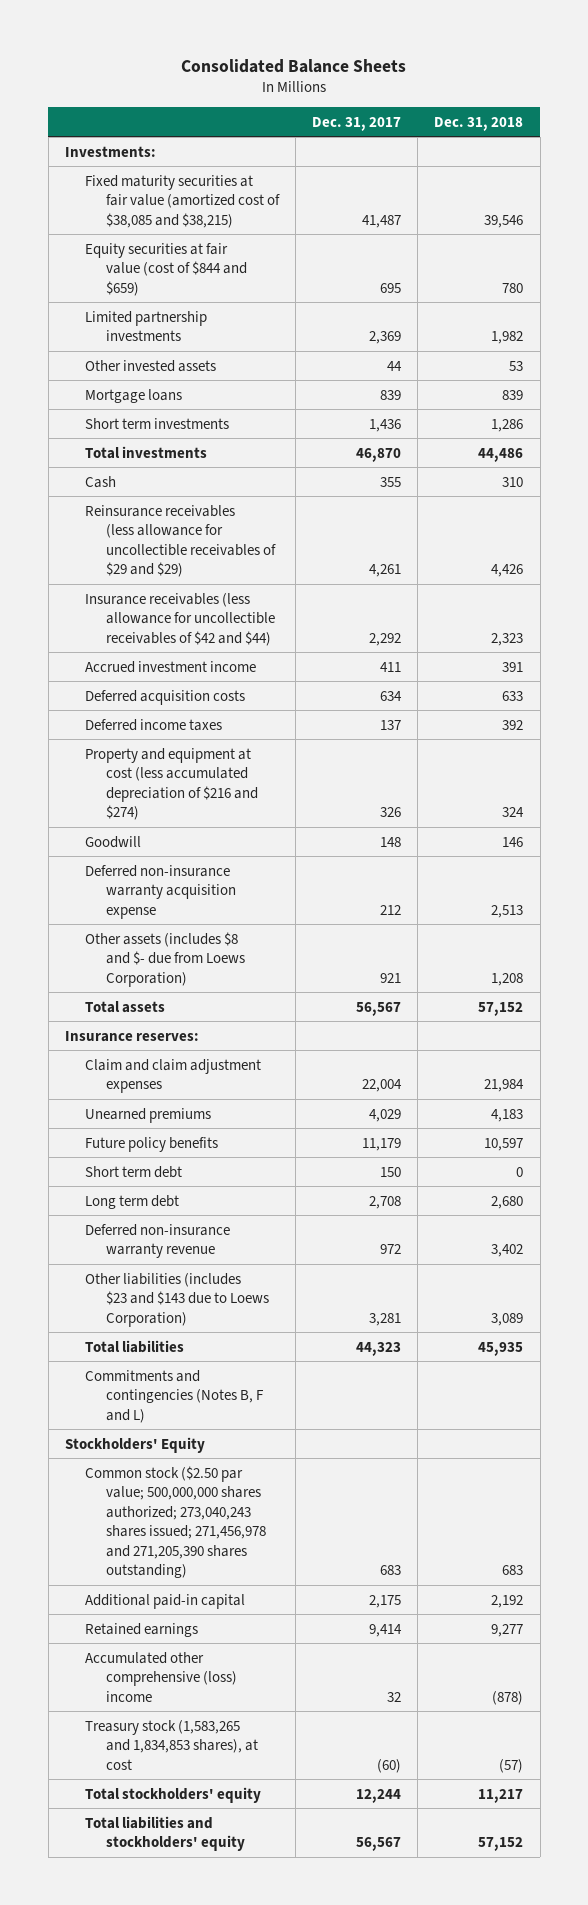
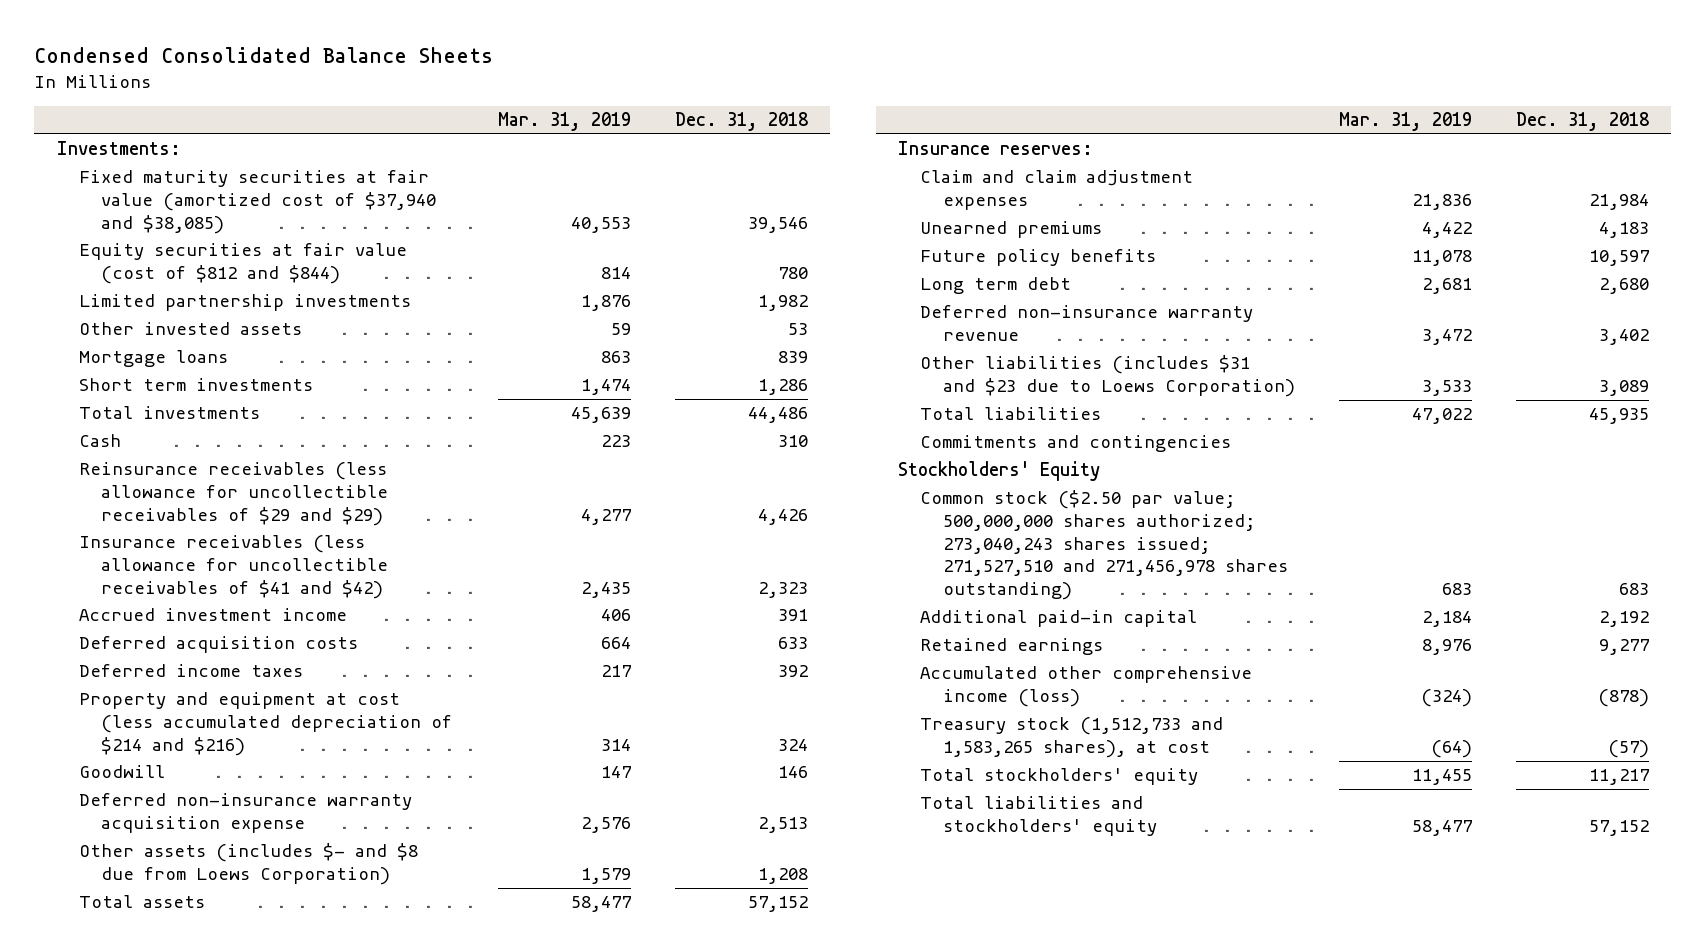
[181,58,407,73] Consolidated Balance Sheets -> [34,46,494,63] Condensed Consolidated Balance Sheets
[312,116,402,131] Dec. 31, 2017 -> none
none -> [497,112,631,132] Mar. 31, 2019
[85,174,280,228] Fixed maturity securities at fair value (amortized cost of $38,085 and $38,215) -> [79,170,437,234] Fixed maturity securities at fair value (amortized cost of $37,940 and $38,085)
[85,242,247,296] Equity securities at fair value (cost of $844 and $659) -> [79,243,408,284] Equity securities at fair value (cost of $812 and $844)
[85,592,275,646] Insurance receivables (less allowance for uncollectible receivables of $42 and $44) -> [79,535,389,599] Insurance receivables (less allowance for uncollectible receivables of $41 and $42)
[85,747,258,821] Property and equipment at cost (less accumulated depreciation of $216 and $274) -> [79,692,453,756] Property and equipment at cost (less accumulated depreciation of $214 and $216)
[85,931,245,987] Other assets (includes $8 and $- due from Loews Corporation) -> [79,843,419,885] Other assets (includes $- and $8 due from Loews Corporation)
[85,1165,183,1178] Short term debt -> none
[85,1272,269,1327] Other liabilities (includes $23 and $143 due to Loews Corporation) -> [920,355,1295,397] Other liabilities (includes $31 and $23 due to Loews Corporation)
[85,1369,264,1423] Commitments and contingencies (Notes B, F and L) -> [920,435,1232,453] Commitments and contingencies
[85,1465,266,1579] Common stock ($2.50 par value; 500,000,000 shares authorized; 273,040,243 shares issued; 271,456,978 and 271,205,390 shares outstanding) -> [920,490,1288,600] Common stock ($2.50 par value; 500,000,000 shares authorized; 273,040,243 shares issued; 271,527,510 and 271,456,978 shares outstanding)
[85,1651,237,1702] Accumulated other comprehensive (loss) income -> [920,666,1253,707] Accumulated other comprehensive income (loss)
[85,1719,258,1770] Treasury stock (1,583,265 and 1,834,853 shares), at cost -> [920,717,1224,758] Treasury stock (1,512,733 and 1,583,265 shares), at cost

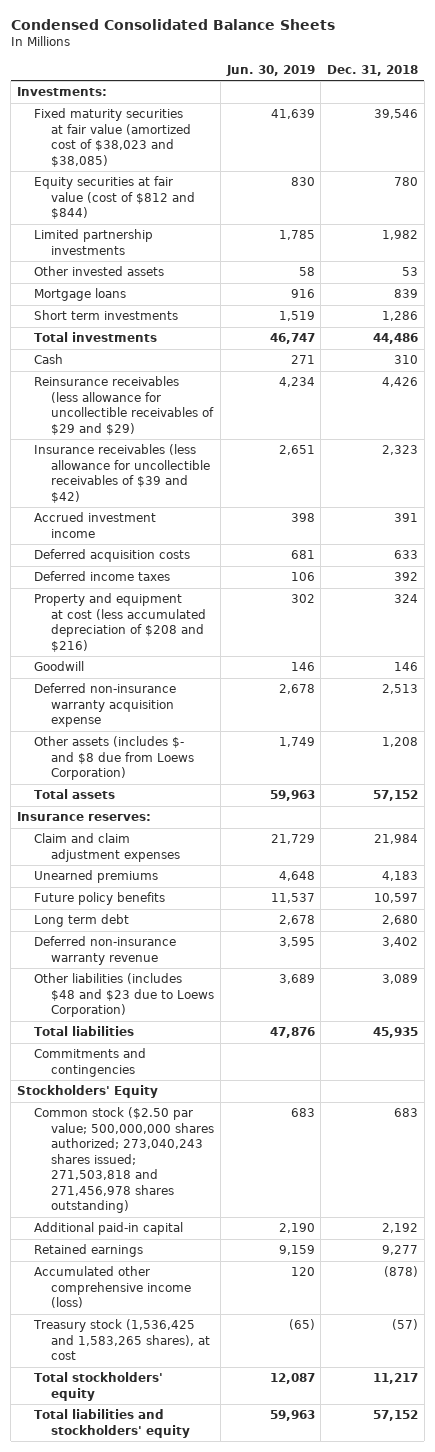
[497,112,631,132] Mar. 31, 2019 -> none
none -> [225,64,315,76] Jun. 30, 2019
[79,170,437,234] Fixed maturity securities at fair value (amortized cost of $37,940 and $38,085) -> [34,108,192,167] Fixed maturity securities at fair value (amortized cost of $38,023 and $38,085)
[79,535,389,599] Insurance receivables (less allowance for uncollectible receivables of $41 and $42) -> [34,444,211,503] Insurance receivables (less allowance for uncollectible receivables of $39 and $42)
[79,692,453,756] Property and equipment at cost (less accumulated depreciation of $214 and $216) -> [34,593,207,652] Property and equipment at cost (less accumulated depreciation of $208 and $216)
[920,355,1295,397] Other liabilities (includes $31 and $23 due to Loews Corporation) -> [34,973,215,1018] Other liabilities (includes $48 and $23 due to Loews Corporation)
[920,490,1288,600] Common stock ($2.50 par value; 500,000,000 shares authorized; 273,040,243 shares issued; 271,527,510 and 271,456,978 shares outstanding) -> [34,1107,215,1214] Common stock ($2.50 par value; 500,000,000 shares authorized; 273,040,243 shares issued; 271,503,818 and 271,456,978 shares outstanding)
[920,717,1224,758] Treasury stock (1,512,733 and 1,583,265 shares), at cost -> [33,1319,211,1361] Treasury stock (1,536,425 and 1,583,265 shares), at cost

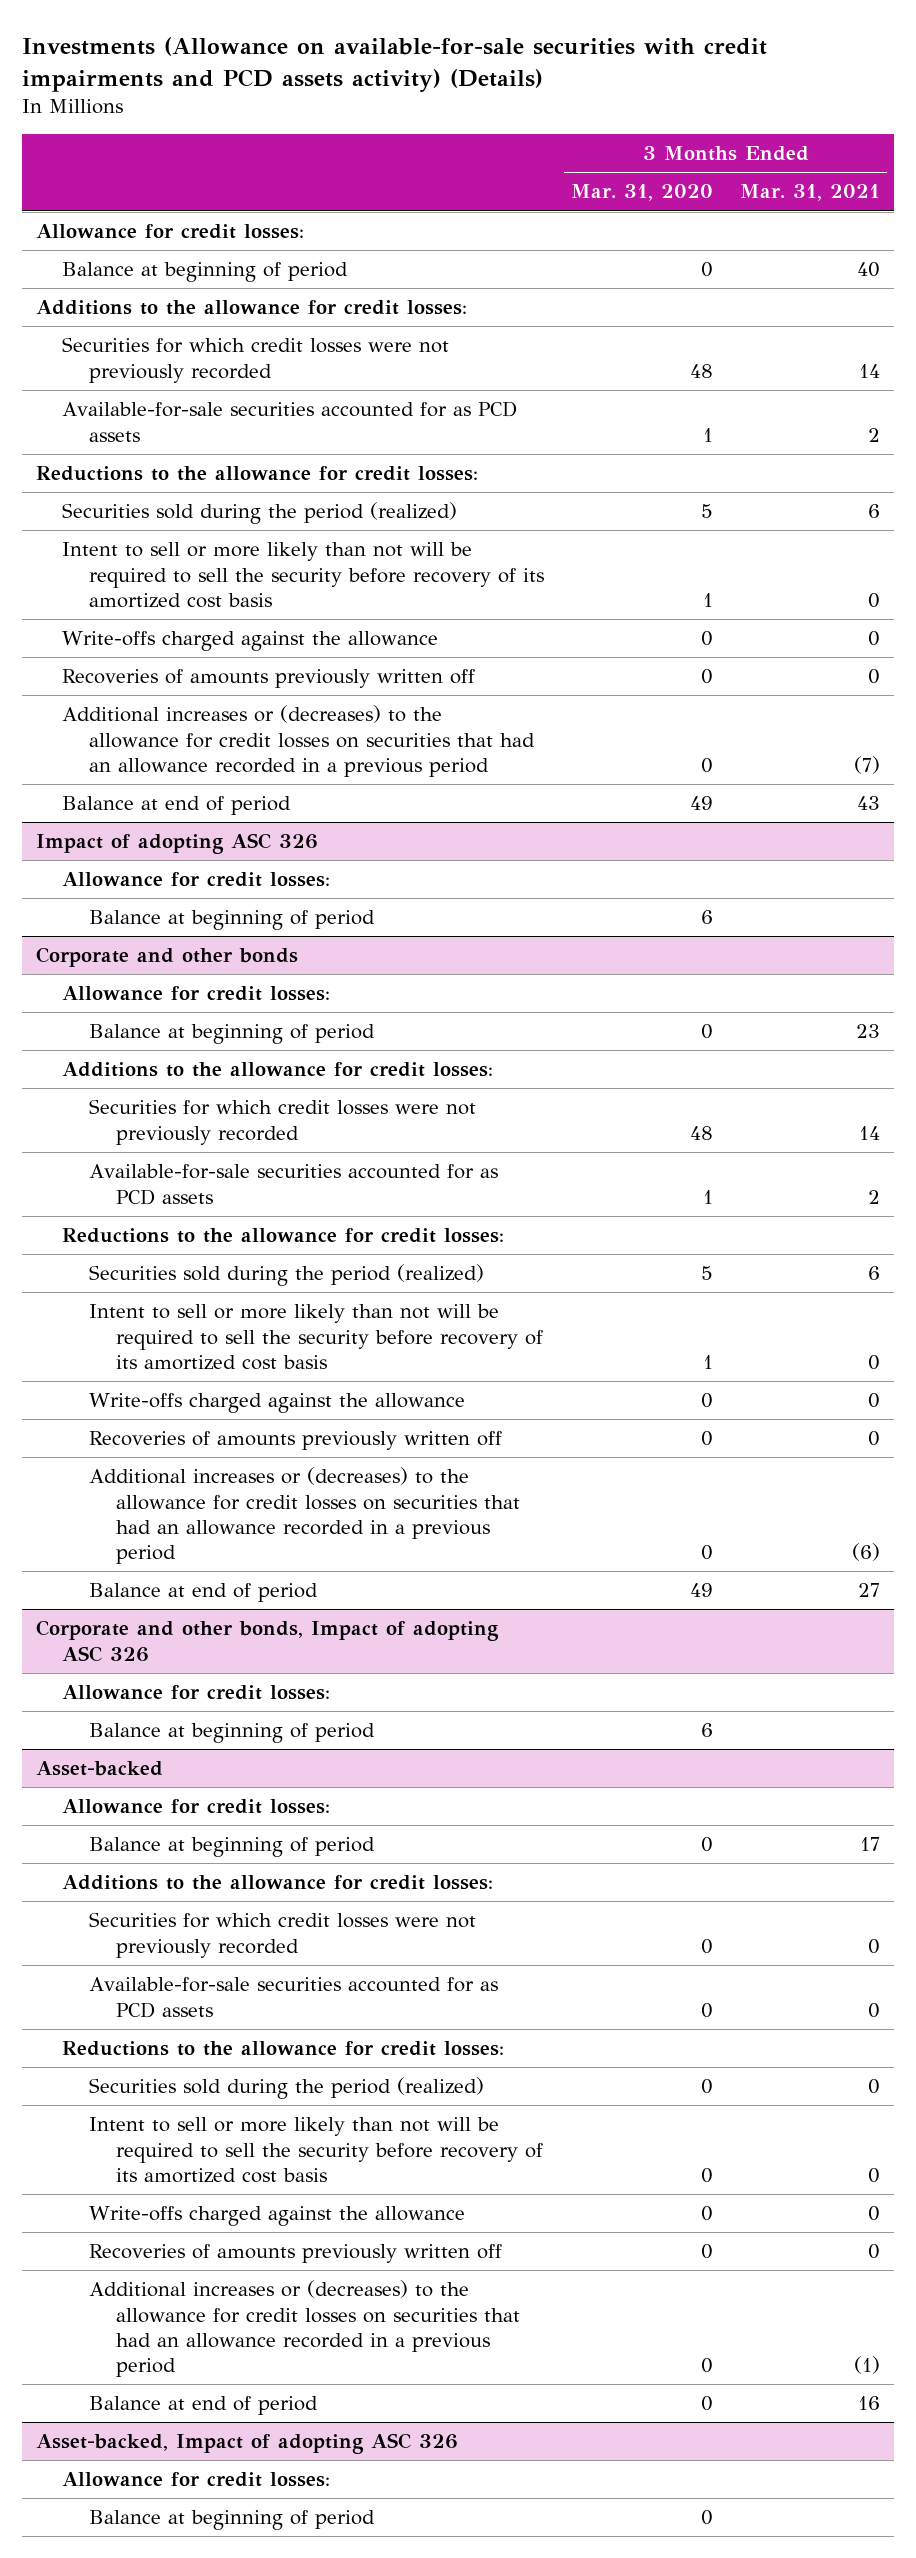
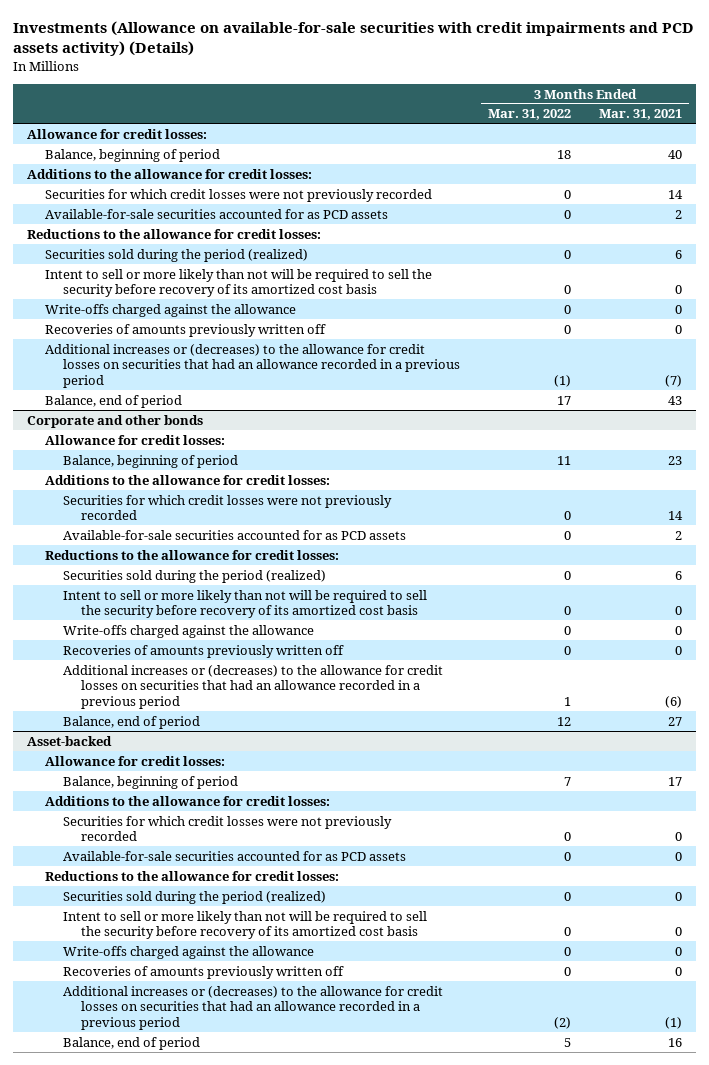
[571,184,714,202] Mar. 31, 2020 -> none
none -> [488,109,572,121] Mar. 31, 2022
[62,262,349,283] Balance at beginning of period -> [45,148,221,162] Balance, beginning of period
[35,833,318,855] Impact of adopting ASC 326 -> none
[62,872,331,888] Allowance for credit losses: -> none
[88,910,375,931] Balance at beginning of period -> none
[62,796,292,816] Balance at end of period -> [45,394,183,408] Balance, end of period
[88,1024,375,1045] Balance at beginning of period -> [63,454,239,468] Balance, beginning of period
[35,1620,499,1662] Corporate and other bonds, Impact of adopting ASC 326 -> none
[62,1685,331,1701] Allowance for credit losses: -> none
[88,1723,375,1744] Balance at beginning of period -> none
[88,1583,318,1603] Balance at end of period -> [63,715,201,729] Balance, end of period
[88,1837,375,1858] Balance at beginning of period -> [63,775,239,789] Balance, beginning of period
[35,2433,458,2455] Asset-backed, Impact of adopting ASC 326 -> none
[62,2472,331,2488] Allowance for credit losses: -> none
[88,2510,375,2531] Balance at beginning of period -> none
[88,2396,318,2416] Balance at end of period -> [63,1036,201,1050] Balance, end of period

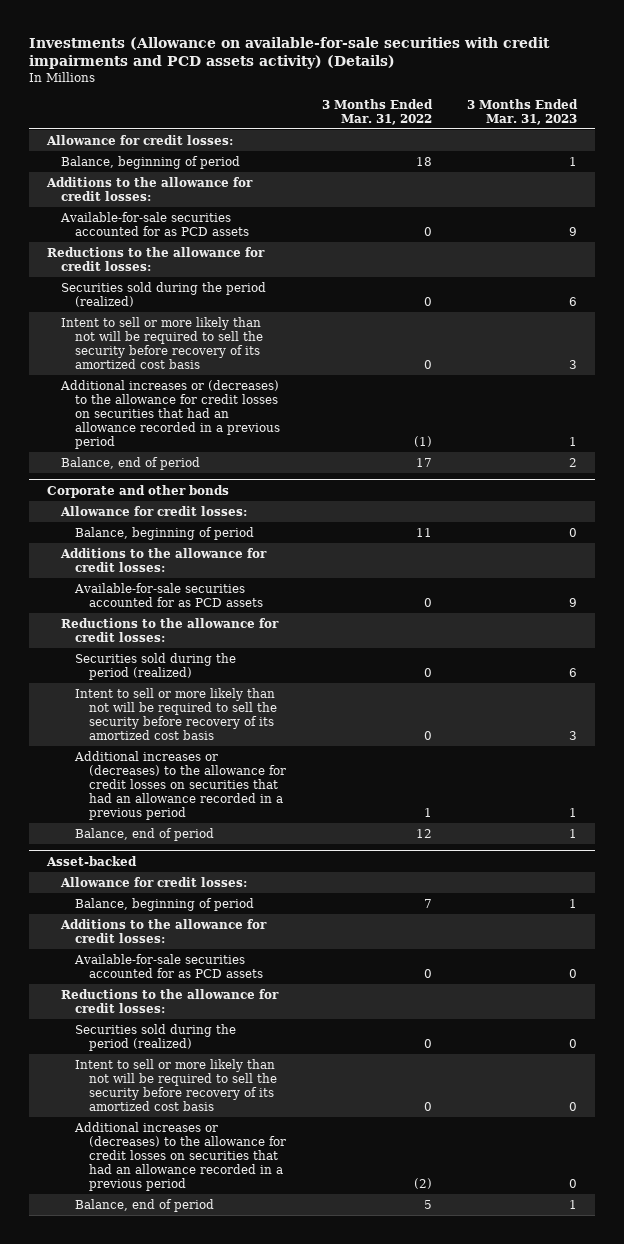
[599,109,683,121] Mar. 31, 2021 -> none
none -> [467,98,579,125] 3 Months Ended Mar. 31, 2023
[45,188,433,202] Securities for which credit losses were not previously recorded -> none
[45,303,297,317] Write-offs charged against the allowance -> none
[45,323,327,337] Recoveries of amounts previously written off -> none
[63,494,393,521] Securities for which credit losses were not previously recorded -> none
[63,624,315,638] Write-offs charged against the allowance -> none
[63,644,345,658] Recoveries of amounts previously written off -> none
[63,815,393,842] Securities for which credit losses were not previously recorded -> none
[63,945,315,959] Write-offs charged against the allowance -> none
[63,965,345,979] Recoveries of amounts previously written off -> none

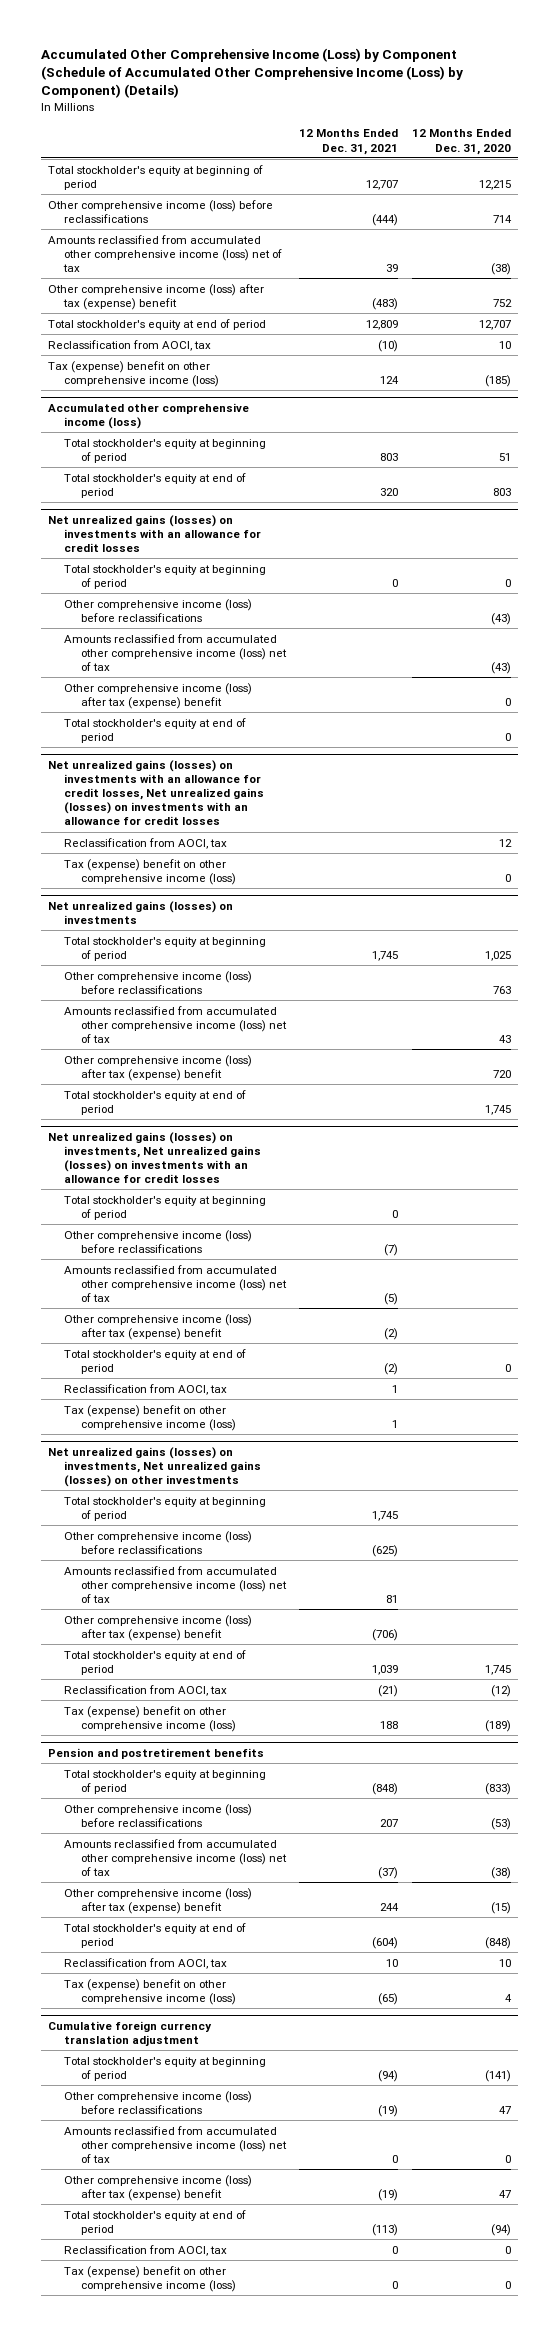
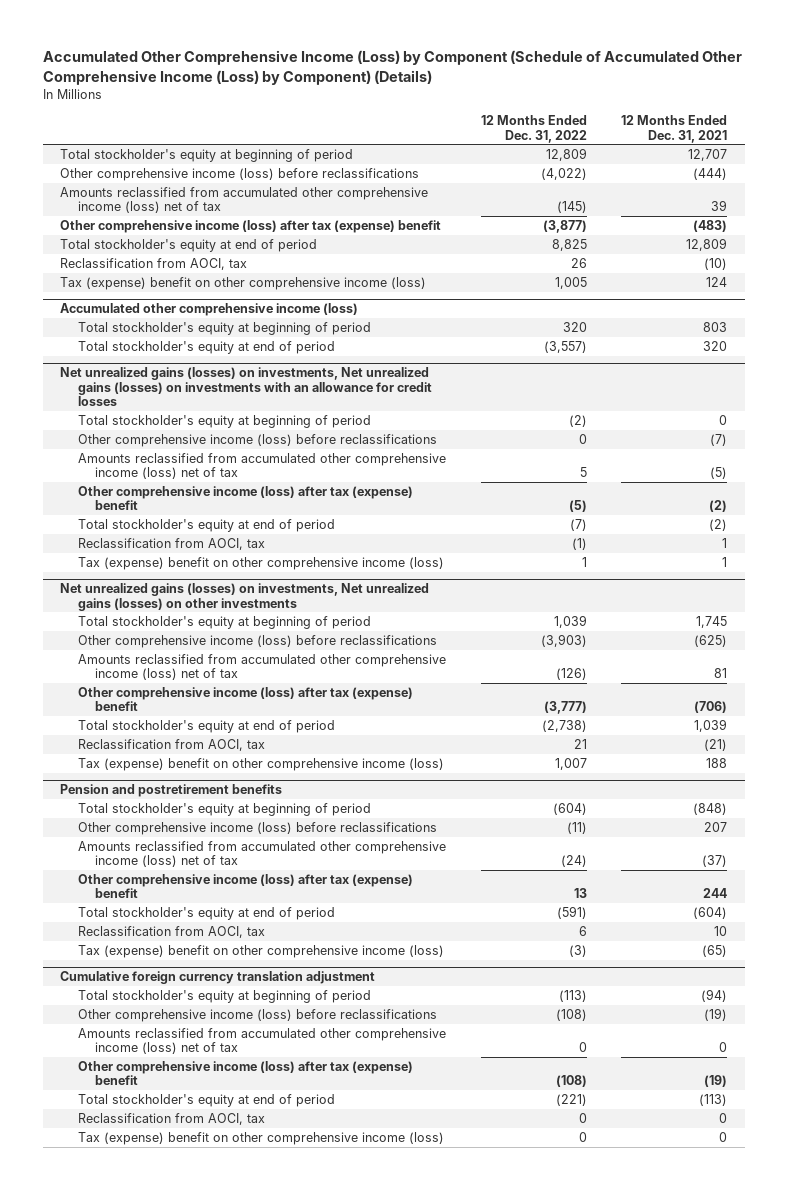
[412,129,512,155] 12 Months Ended Dec. 31, 2020 -> none
none -> [480,115,587,143] 12 Months Ended Dec. 31, 2022
[47,514,262,552] Net unrealized gains (losses) on investments with an allowance for credit losses -> none
[64,564,267,589] Total stockholder's equity at beginning of period -> none
[64,598,253,622] Other comprehensive income (loss) before reclassifications -> none
[64,633,287,671] Amounts reclassified from accumulated other comprehensive income (loss) net of tax -> none
[64,682,253,709] Other comprehensive income (loss) after tax (expense) benefit -> none
[64,717,247,743] Total stockholder's equity at end of period -> none
[47,759,265,826] Net unrealized gains (losses) on investments with an allowance for credit losses, Net unrealized gains (losses) on investments with an allowance for credit losses -> none
[64,837,228,849] Reclassification from AOCI, tax -> none
[64,858,236,885] Tax (expense) benefit on other comprehensive income (loss) -> none
[47,900,233,924] Net unrealized gains (losses) on investments -> none
[64,936,267,961] Total stockholder's equity at beginning of period -> none
[64,970,253,994] Other comprehensive income (loss) before reclassifications -> none
[64,1005,287,1043] Amounts reclassified from accumulated other comprehensive income (loss) net of tax -> none
[64,1054,253,1081] Other comprehensive income (loss) after tax (expense) benefit -> none
[64,1089,247,1115] Total stockholder's equity at end of period -> none

